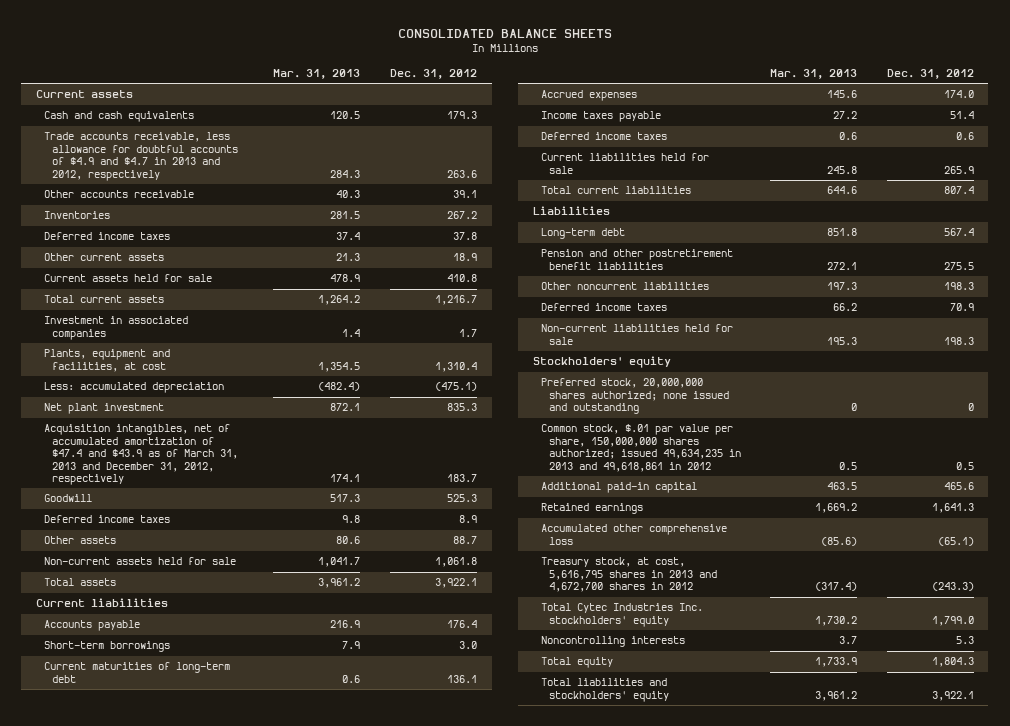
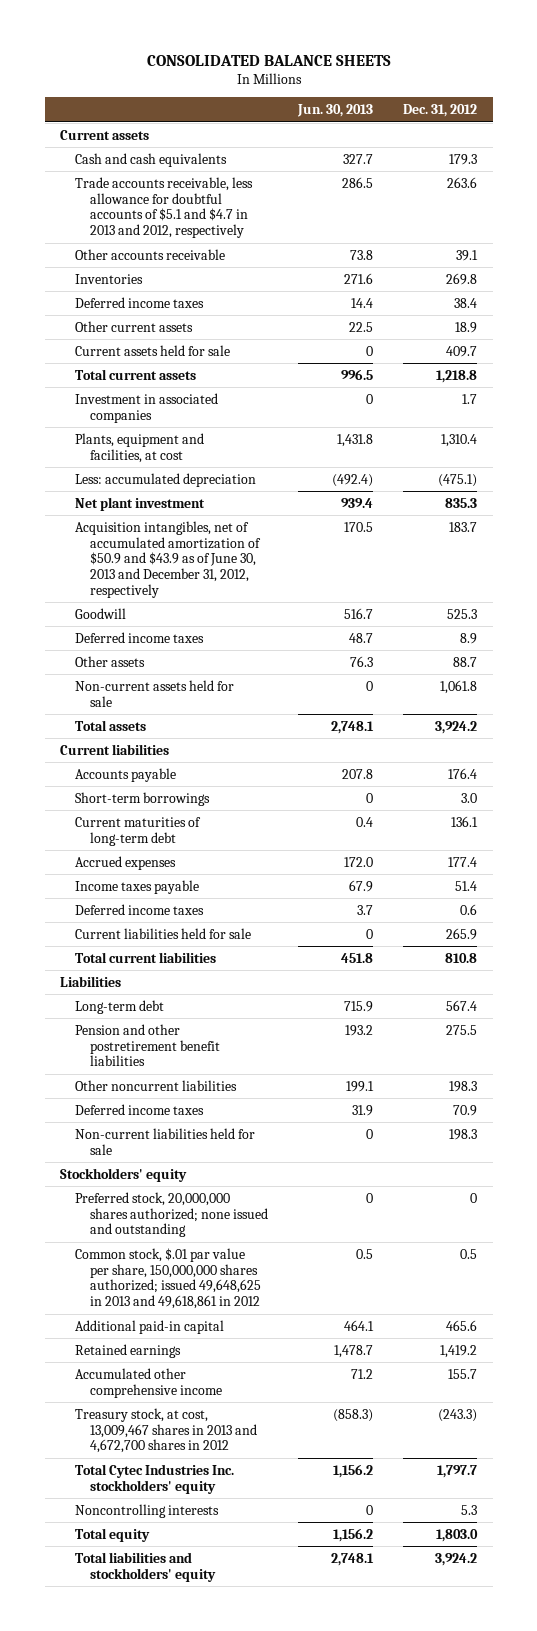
[273,69,361,80] Mar. 31, 2013 -> none
none -> [296,104,373,118] Jun. 30, 2013
[43,132,238,181] Trade accounts receivable, less allowance for doubtful accounts of $4.9 and $4.7 in 2013 and 2012, respectively -> [74,176,253,238] Trade accounts receivable, less allowance for doubtful accounts of $5.1 and $4.7 in 2013 and 2012, respectively
[446,211,477,220] 267.2 -> [446,272,478,285] 269.8
[452,232,477,241] 37.8 -> [454,297,478,308] 38.4
[446,274,477,283] 410.8 -> [446,345,478,357] 409.7
[434,295,477,306] 1,216.7 -> [436,369,478,383] 1,218.8
[43,424,238,486] Acquisition intangibles, net of accumulated amortization of $47.4 and $43.9 as of March 31, 2013 and December 31, 2012, respectively -> [74,520,261,598] Acquisition intangibles, net of accumulated amortization of $50.9 and $43.9 as of June 30, 2013 and December 31, 2012, respectively
[434,578,477,589] 3,922.1 -> [435,720,478,734] 3,924.2
[943,90,974,99] 174.0 -> [448,856,478,867] 177.4
[943,186,974,195] 807.4 -> [445,952,478,963] 810.8
[540,424,741,472] Common stock, $.01 par value per share, 150,000,000 shares authorized; issued 49,634,235 in 2013 and 49,618,861 in 2012 -> [74,1247,261,1309] Common stock, $.01 par value per share, 150,000,000 shares authorized; issued 49,648,625 in 2013 and 49,618,861 in 2012
[931,503,974,514] 1,641.3 -> [440,1344,478,1358] 1,419.2
[540,524,727,545] Accumulated other comprehensive loss -> [74,1367,222,1398] Accumulated other comprehensive income
[937,536,974,546] (65.1) -> [448,1368,478,1379] 155.7
[540,557,717,593] Treasury stock, at cost, 5,616,795 shares in 2013 and 4,672,700 shares in 2012 -> [74,1407,257,1454] Treasury stock, at cost, 13,009,467 shares in 2013 and 4,672,700 shares in 2012
[931,615,974,626] 1,799.0 -> [437,1464,478,1478] 1,797.7
[931,657,974,668] 1,804.3 -> [436,1528,479,1542] 1,803.0
[931,690,974,701] 3,922.1 -> [435,1552,478,1566] 3,924.2

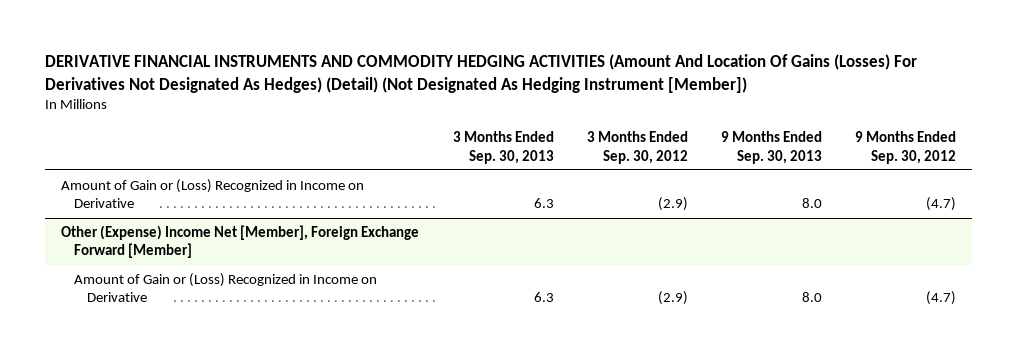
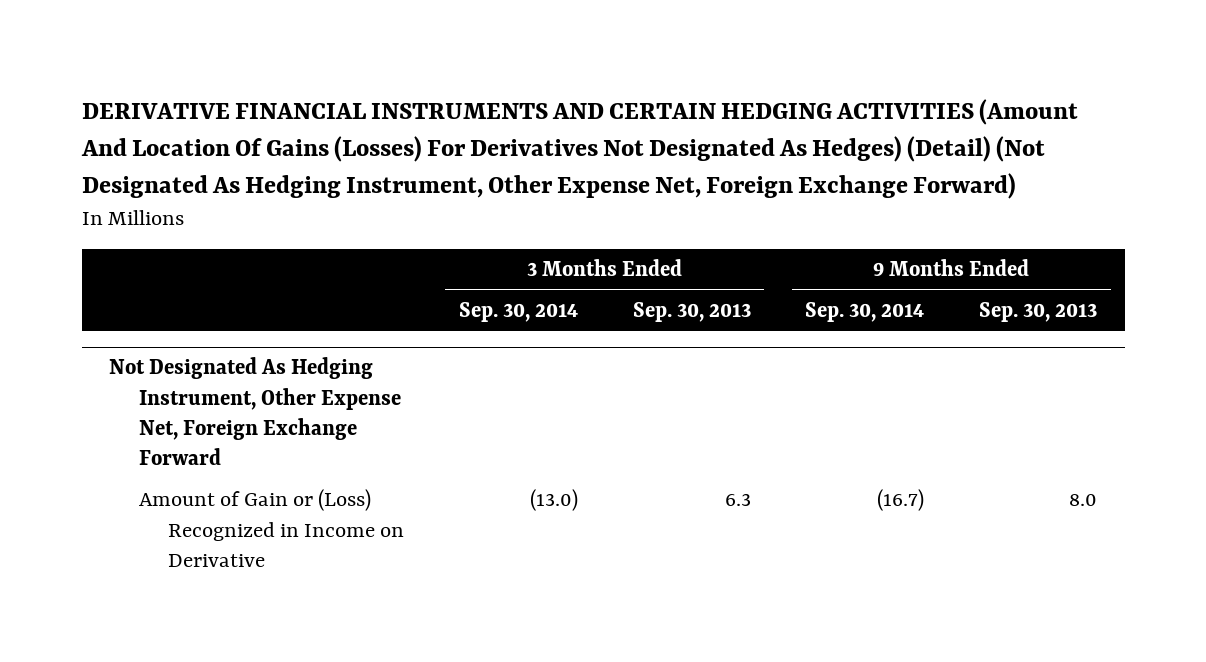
[44,54,917,93] DERIVATIVE FINANCIAL INSTRUMENTS AND COMMODITY HEDGING ACTIVITIES (Amount And Location Of Gains (Losses) For Derivatives Not Designated As Hedges) (Detail) (Not Designated As Hedging Instrument [Member]) -> [80,98,1078,199] DERIVATIVE FINANCIAL INSTRUMENTS AND CERTAIN HEDGING ACTIVITIES (Amount And Location Of Gains (Losses) For Derivatives Not Designated As Hedges) (Detail) (Not Designated As Hedging Instrument, Other Expense Net, Foreign Exchange Forward)
[586,131,688,164] 3 Months Ended Sep. 30, 2012 -> none
[854,131,956,164] 9 Months Ended Sep. 30, 2012 -> none
none -> [458,301,578,322] Sep. 30, 2014
none -> [805,301,925,322] Sep. 30, 2014
[61,178,365,209] Amount of Gain or (Loss) Recognized in Income on Derivative -> none
[61,224,420,259] Other (Expense) Income Net [Member], Foreign Exchange Forward [Member] -> none
none -> [109,357,401,466] Not Designated As Hedging Instrument, Other Expense Net, Foreign Exchange Forward

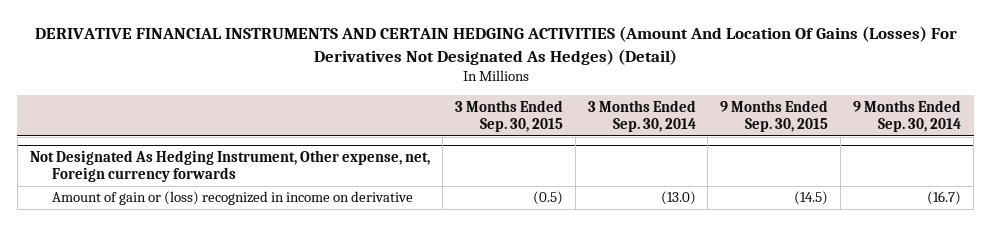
[80,98,1078,199] DERIVATIVE FINANCIAL INSTRUMENTS AND CERTAIN HEDGING ACTIVITIES (Amount And Location Of Gains (Losses) For Derivatives Not Designated As Hedges) (Detail) (Not Designated As Hedging Instrument, Other Expense Net, Foreign Exchange Forward) -> [34,26,957,65] DERIVATIVE FINANCIAL INSTRUMENTS AND CERTAIN HEDGING ACTIVITIES (Amount And Location Of Gains (Losses) For Derivatives Not Designated As Hedges) (Detail)
[632,301,751,322] Sep. 30, 2013 -> none
[979,301,1098,322] Sep. 30, 2013 -> none
none -> [454,99,563,132] 3 Months Ended Sep. 30, 2015
none -> [720,99,829,132] 9 Months Ended Sep. 30, 2015
[109,357,401,466] Not Designated As Hedging Instrument, Other Expense Net, Foreign Exchange Forward -> [29,150,430,183] Not Designated As Hedging Instrument, Other expense, net, Foreign currency forwards
[138,489,405,567] Amount of Gain or (Loss) Recognized in Income on Derivative -> [52,191,414,206] Amount of gain or (loss) recognized in income on derivative

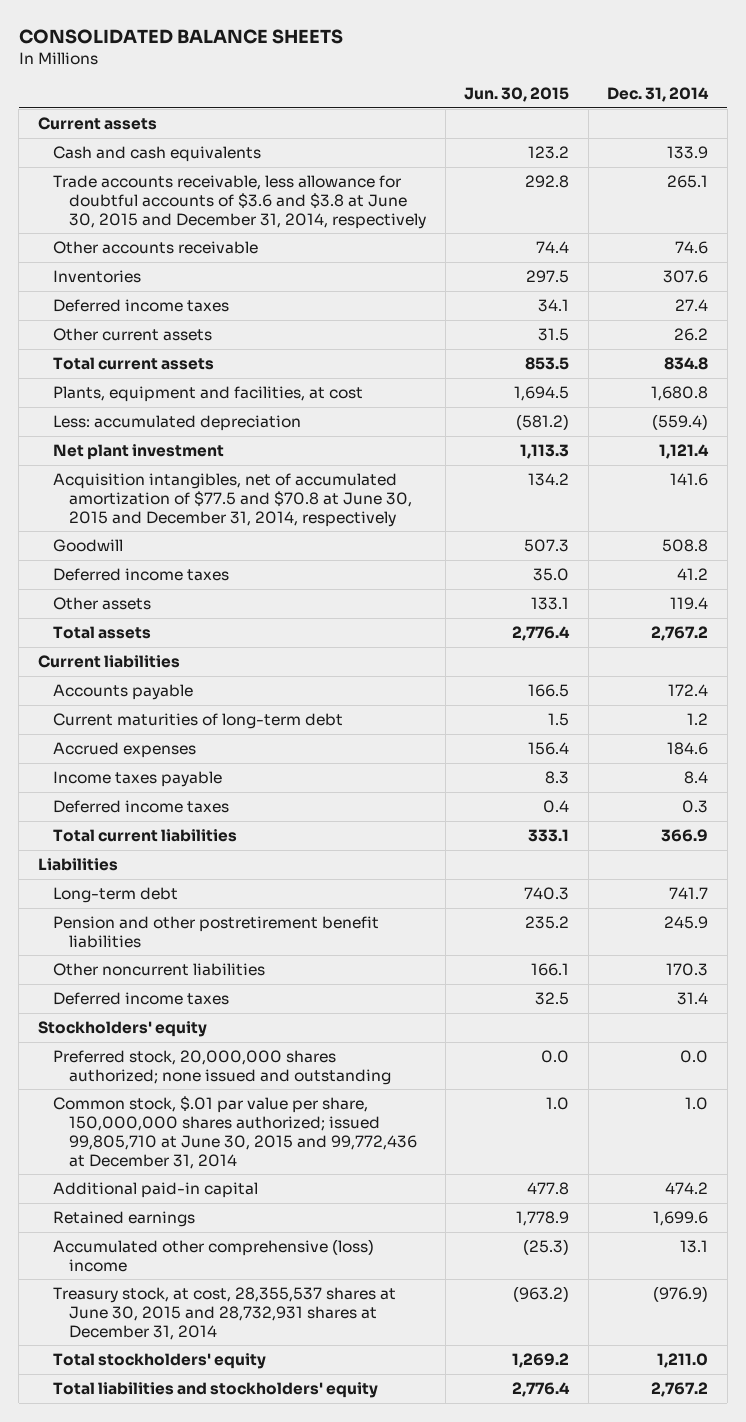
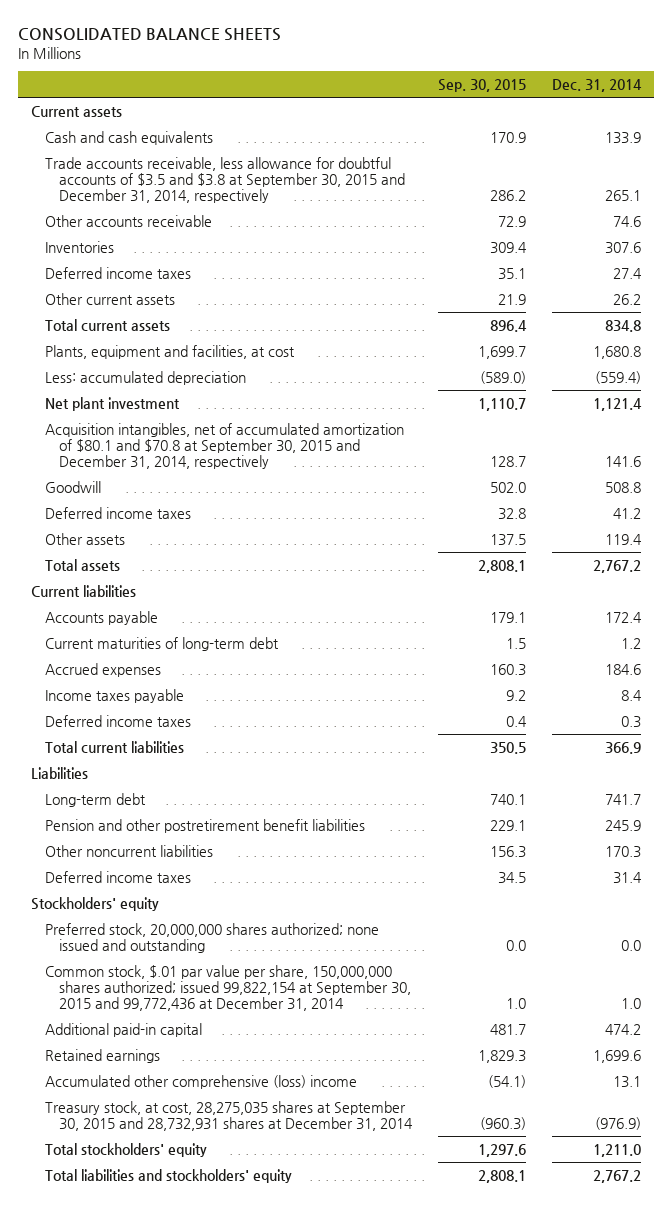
[464,87,570,103] Jun. 30, 2015 -> none
none -> [437,79,526,93] Sep. 30, 2015
[53,174,427,229] Trade accounts receivable, less allowance for doubtful accounts of $3.6 and $3.8 at June 30, 2015 and December 31, 2014, respectively -> [44,156,406,204] Trade accounts receivable, less allowance for doubtful accounts of $3.5 and $3.8 at September 30, 2015 and December 31, 2014, respectively
[53,472,413,527] Acquisition intangibles, net of accumulated amortization of $77.5 and $70.8 at June 30, 2015 and December 31, 2014, respectively -> [44,422,404,470] Acquisition intangibles, net of accumulated amortization of $80.1 and $70.8 at September 30, 2015 and December 31, 2014, respectively
[53,1095,418,1169] Common stock, $.01 par value per share, 150,000,000 shares authorized; issued 99,805,710 at June 30, 2015 and 99,772,436 at December 31, 2014 -> [44,964,412,1012] Common stock, $.01 par value per share, 150,000,000 shares authorized; issued 99,822,154 at September 30, 2015 and 99,772,436 at December 31, 2014
[53,1286,397,1340] Treasury stock, at cost, 28,355,537 shares at June 30, 2015 and 28,732,931 shares at December 31, 2014 -> [44,1100,414,1131] Treasury stock, at cost, 28,275,035 shares at September 30, 2015 and 28,732,931 shares at December 31, 2014

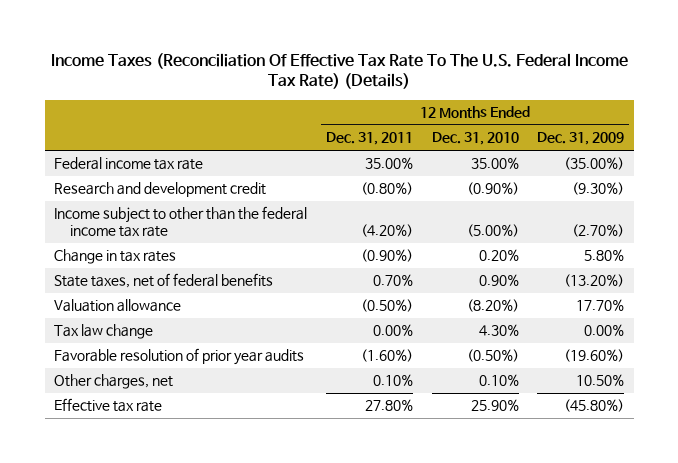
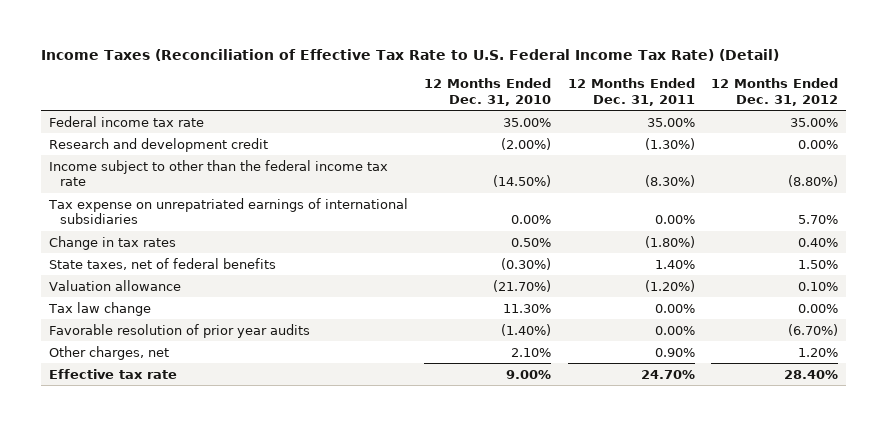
[51,52,629,90] Income Taxes (Reconciliation Of Effective Tax Rate To The U.S. Federal Income Tax Rate) (Details) -> [41,49,780,62] Income Taxes (Reconciliation of Effective Tax Rate to U.S. Federal Income Tax Rate) (Detail)
[537,132,625,146] Dec. 31, 2009 -> none
none -> [710,78,838,106] 12 Months Ended Dec. 31, 2012
[360,182,413,196] (0.80%) -> [644,137,695,150] (1.30%)
[466,182,519,196] (0.90%) -> [501,137,552,150] (2.00%)
[360,223,413,237] (4.20%) -> [644,175,695,188] (8.30%)
[466,223,519,237] (5.00%) -> [493,175,552,188] (14.50%)
none -> [48,197,409,225] Tax expense on unrepatriated earnings of international subsidiaries
[360,249,413,263] (0.90%) -> [644,235,695,248] (1.80%)
[478,249,519,262] 0.20% -> [511,237,552,247] 0.50%
[372,274,413,287] 0.70% -> [654,259,695,269] 1.40%
[478,274,519,287] 0.90% -> [501,257,552,270] (0.30%)
[360,299,413,313] (0.50%) -> [644,279,695,292] (1.20%)
[466,299,519,313] (8.20%) -> [493,279,552,292] (21.70%)
[478,324,519,337] 4.30% -> [503,303,552,313] 11.30%
[360,349,413,363] (1.60%) -> [654,325,695,335] 0.00%
[466,349,519,363] (0.50%) -> [501,323,552,336] (1.40%)
[372,374,413,387] 0.10% -> [654,347,695,357] 0.90%
[478,374,519,387] 0.10% -> [511,347,552,357] 2.10%
[364,399,413,412] 27.80% -> [640,369,695,379] 24.70%
[470,399,519,412] 25.90% -> [506,369,552,379] 9.00%

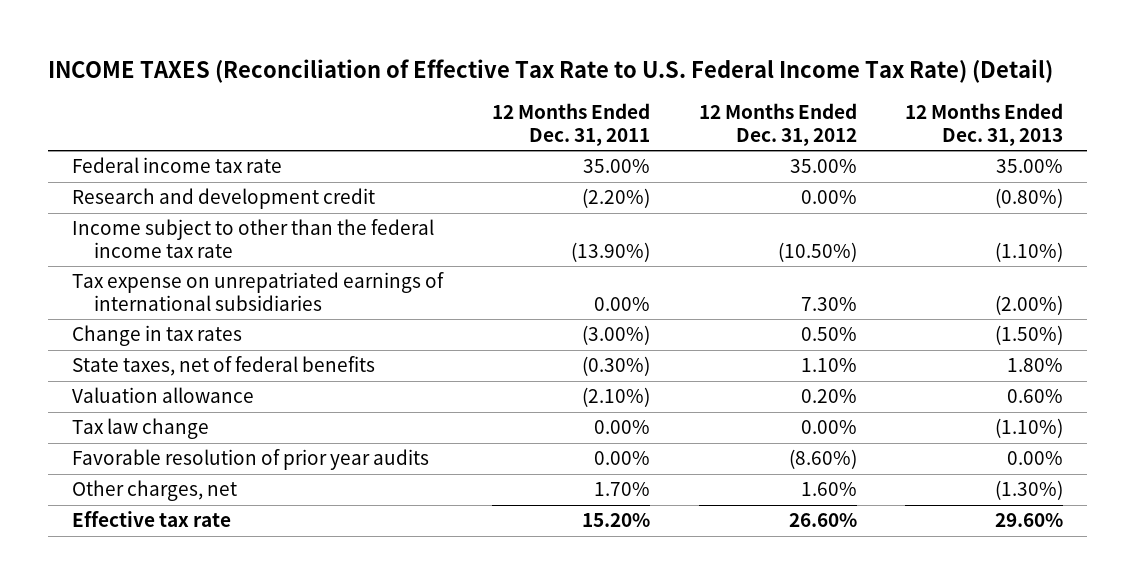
[41,49,780,62] Income Taxes (Reconciliation of Effective Tax Rate to U.S. Federal Income Tax Rate) (Detail) -> [48,58,1054,83] INCOME TAXES (Reconciliation of Effective Tax Rate to U.S. Federal Income Tax Rate) (Detail)
[424,78,552,106] 12 Months Ended Dec. 31, 2010 -> none
none -> [905,103,1064,146] 12 Months Ended Dec. 31, 2013
[644,137,695,150] (1.30%) -> [582,188,651,209] (2.20%)
[644,175,695,188] (8.30%) -> [571,241,651,262] (13.90%)
[787,175,838,188] (8.80%) -> [777,241,857,262] (10.50%)
[797,215,838,225] 5.70% -> [800,296,857,311] 7.30%
[644,235,695,248] (1.80%) -> [582,325,651,346] (3.00%)
[797,237,838,247] 0.40% -> [800,327,857,342] 0.50%
[654,259,695,269] 1.40% -> [582,356,651,377] (0.30%)
[797,259,838,269] 1.50% -> [800,358,857,373] 1.10%
[644,279,695,292] (1.20%) -> [582,387,651,408] (2.10%)
[797,281,838,291] 0.10% -> [800,389,857,404] 0.20%
[787,323,838,336] (6.70%) -> [788,449,857,470] (8.60%)
[654,347,695,357] 0.90% -> [594,482,651,497] 1.70%
[797,347,838,357] 1.20% -> [800,482,857,497] 1.60%
[640,369,695,379] 24.70% -> [582,513,651,528] 15.20%
[783,369,838,379] 28.40% -> [788,513,857,528] 26.60%

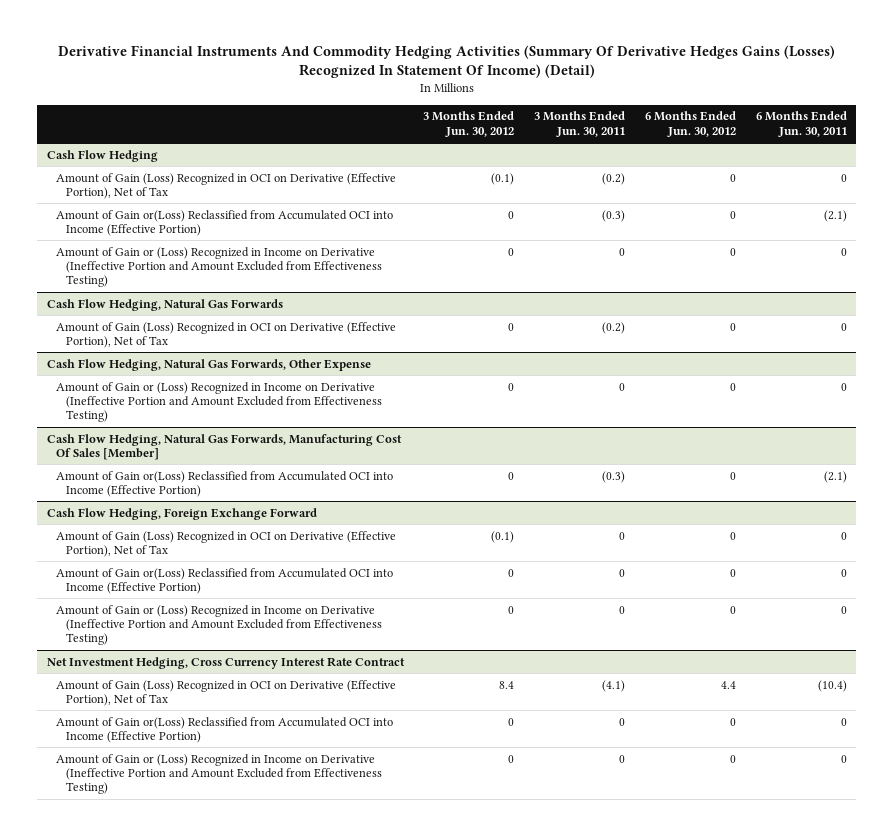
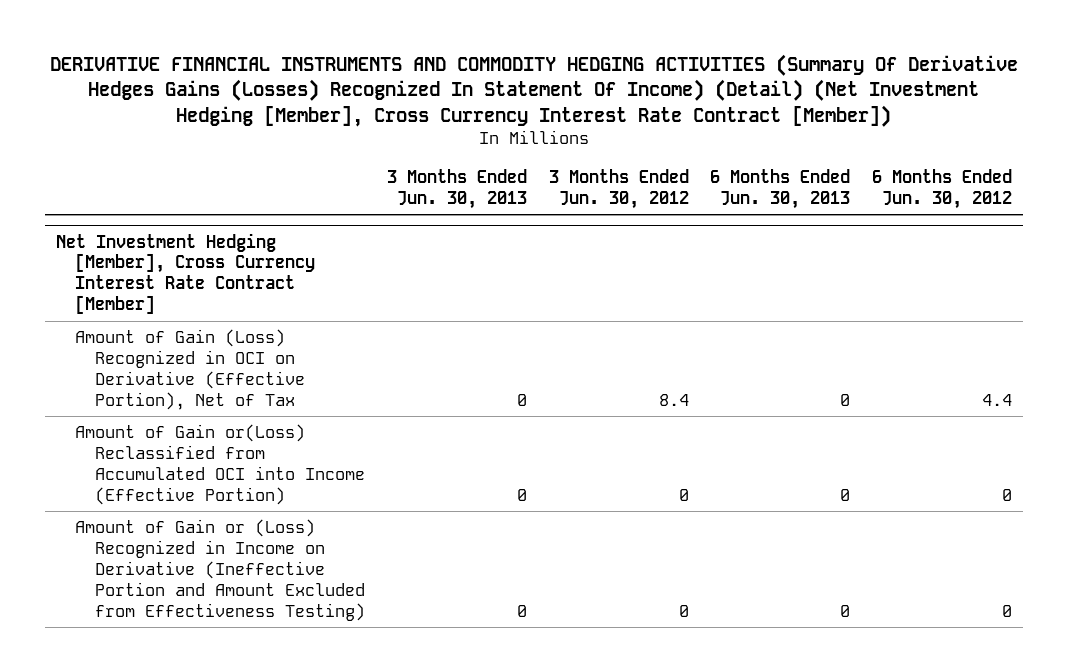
[57,45,835,79] Derivative Financial Instruments And Commodity Hedging Activities (Summary Of Derivative Hedges Gains (Losses) Recognized In Statement Of Income) (Detail) -> [50,53,1019,127] DERIVATIVE FINANCIAL INSTRUMENTS AND COMMODITY HEDGING ACTIVITIES (Summary Of Derivative Hedges Gains (Losses) Recognized In Statement Of Income) (Detail) (Net Investment Hedging [Member], Cross Currency Interest Rate Contract [Member])
[534,111,626,137] 3 Months Ended Jun. 30, 2011 -> none
[755,111,847,137] 6 Months Ended Jun. 30, 2011 -> none
none -> [386,168,527,209] 3 Months Ended Jun. 30, 2013
none -> [710,168,851,209] 6 Months Ended Jun. 30, 2013
[46,149,158,162] Cash Flow Hedging -> none
[56,172,397,199] Amount of Gain (Loss) Recognized in OCI on Derivative (Effective Portion), Net of Tax -> none
[56,209,394,236] Amount of Gain or(Loss) Reclassified from Accumulated OCI into Income (Effective Portion) -> none
[56,246,382,288] Amount of Gain or (Loss) Recognized in Income on Derivative (Ineffective Portion and Amount Excluded from Effectiveness Testing) -> none
[46,298,283,311] Cash Flow Hedging, Natural Gas Forwards -> none
[56,321,397,348] Amount of Gain (Loss) Recognized in OCI on Derivative (Effective Portion), Net of Tax -> none
[46,358,371,371] Cash Flow Hedging, Natural Gas Forwards, Other Expense -> none
[56,381,382,423] Amount of Gain or (Loss) Recognized in Income on Derivative (Ineffective Portion and Amount Excluded from Effectiveness Testing) -> none
[46,433,402,460] Cash Flow Hedging, Natural Gas Forwards, Manufacturing Cost Of Sales [Member] -> none
[56,470,394,497] Amount of Gain or(Loss) Reclassified from Accumulated OCI into Income (Effective Portion) -> none
[46,507,317,520] Cash Flow Hedging, Foreign Exchange Forward -> none
[56,530,397,557] Amount of Gain (Loss) Recognized in OCI on Derivative (Effective Portion), Net of Tax -> none
[56,567,394,594] Amount of Gain or(Loss) Reclassified from Accumulated OCI into Income (Effective Portion) -> none
[56,604,382,646] Amount of Gain or (Loss) Recognized in Income on Derivative (Ineffective Portion and Amount Excluded from Effectiveness Testing) -> none
[46,656,405,669] Net Investment Hedging, Cross Currency Interest Rate Contract -> [56,232,316,315] Net Investment Hedging [Member], Cross Currency Interest Rate Contract [Member]

